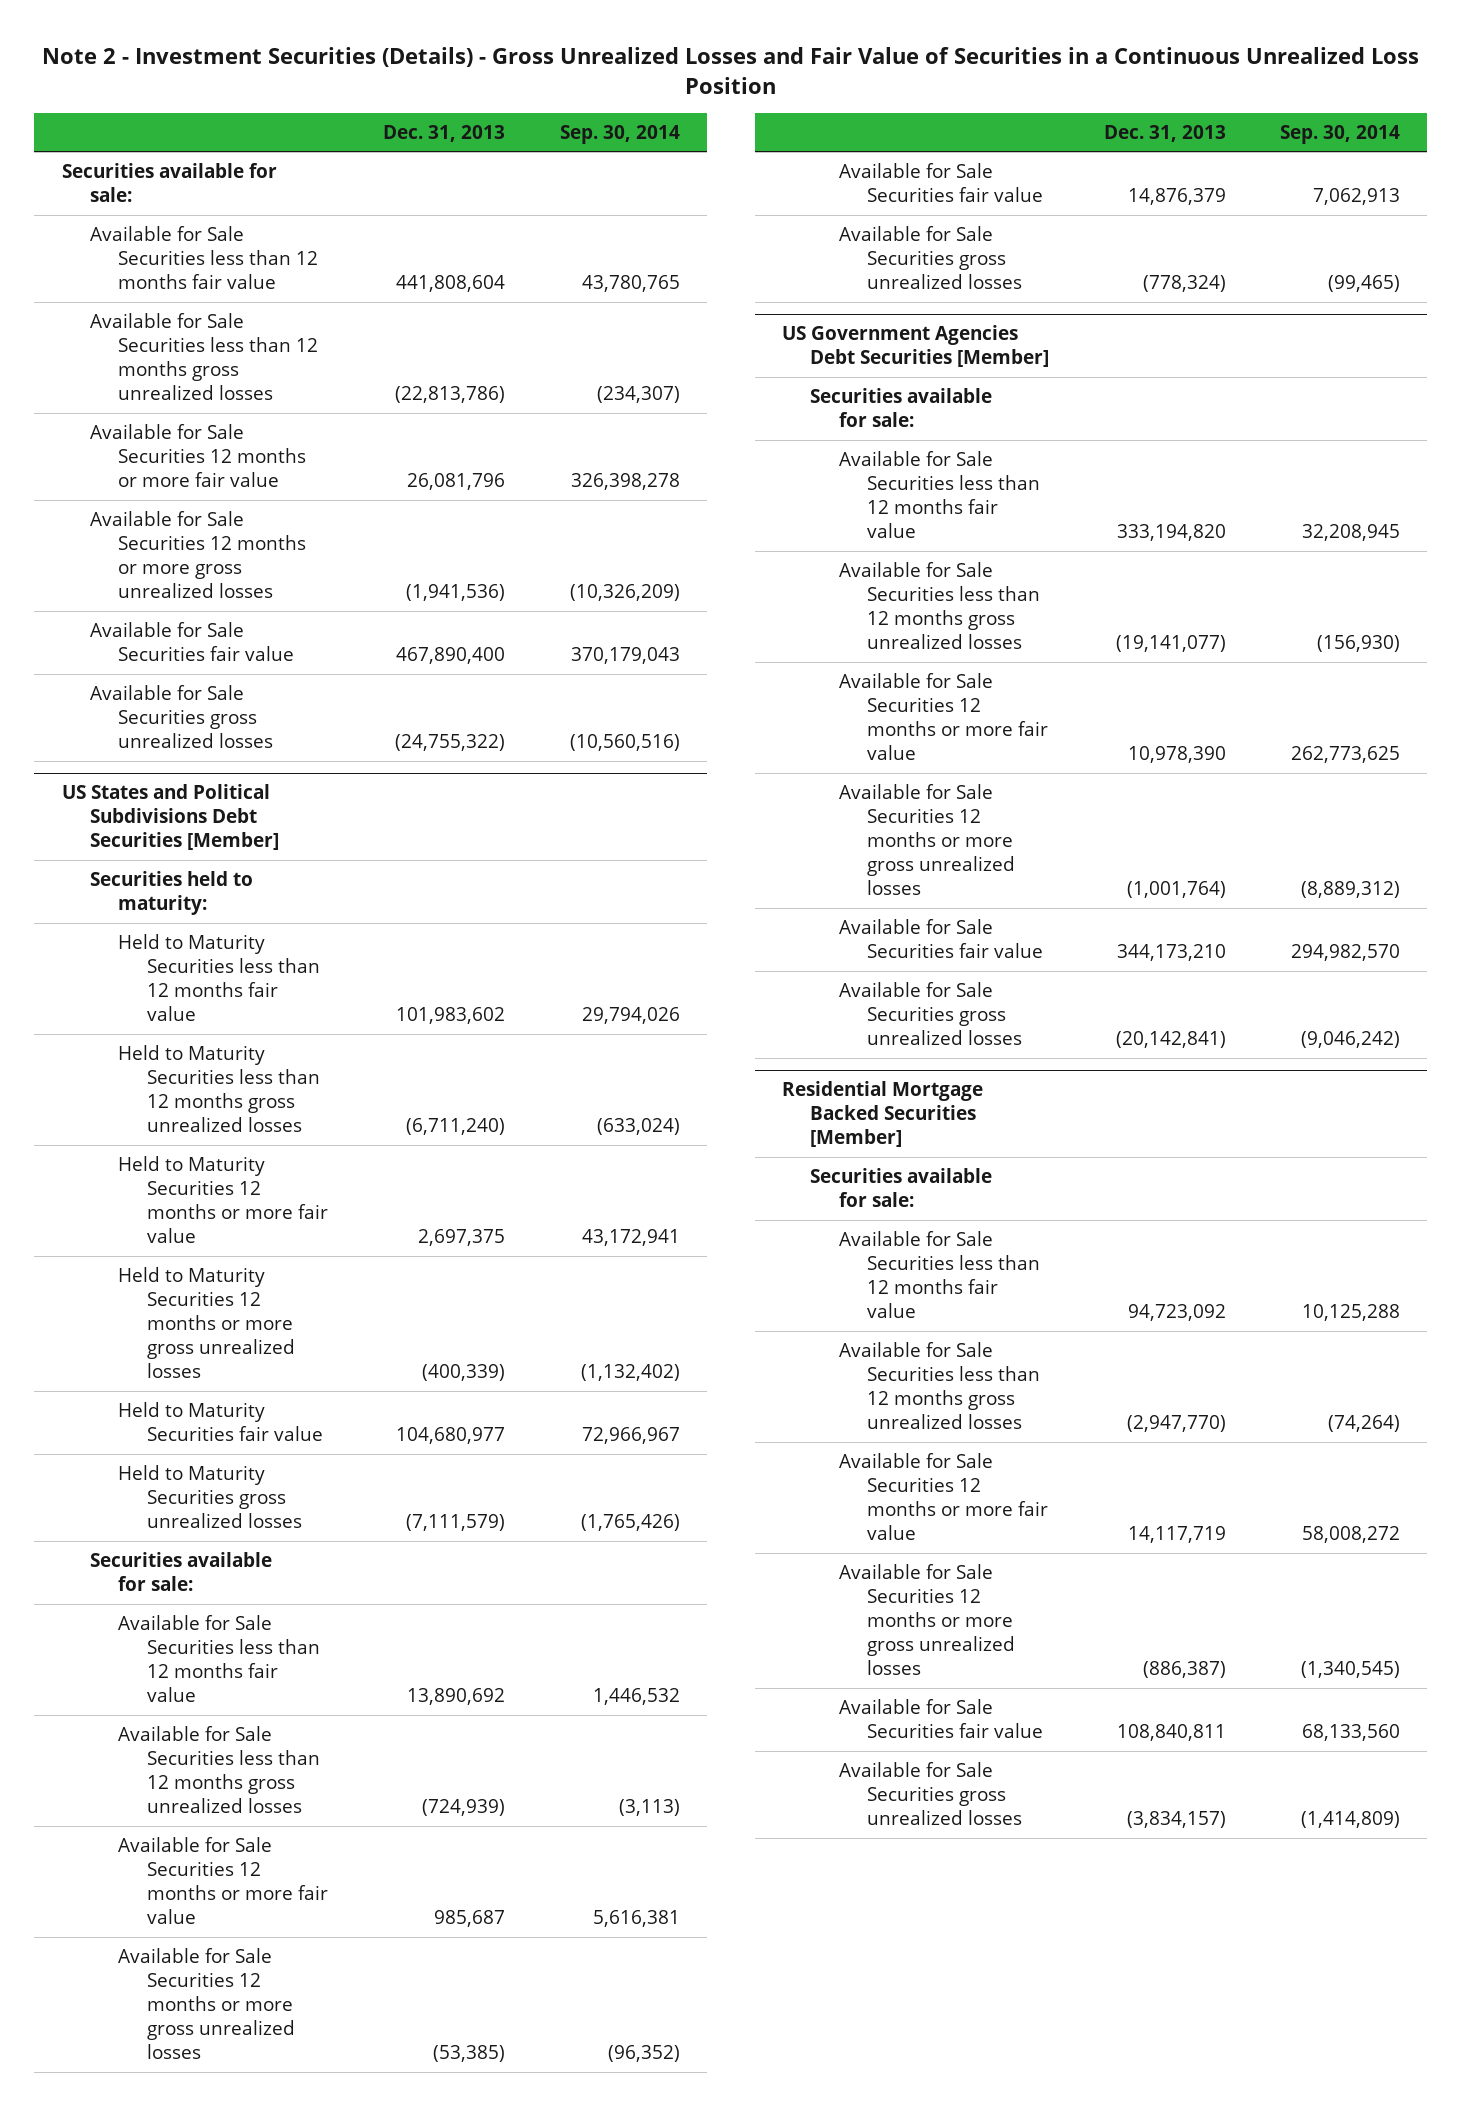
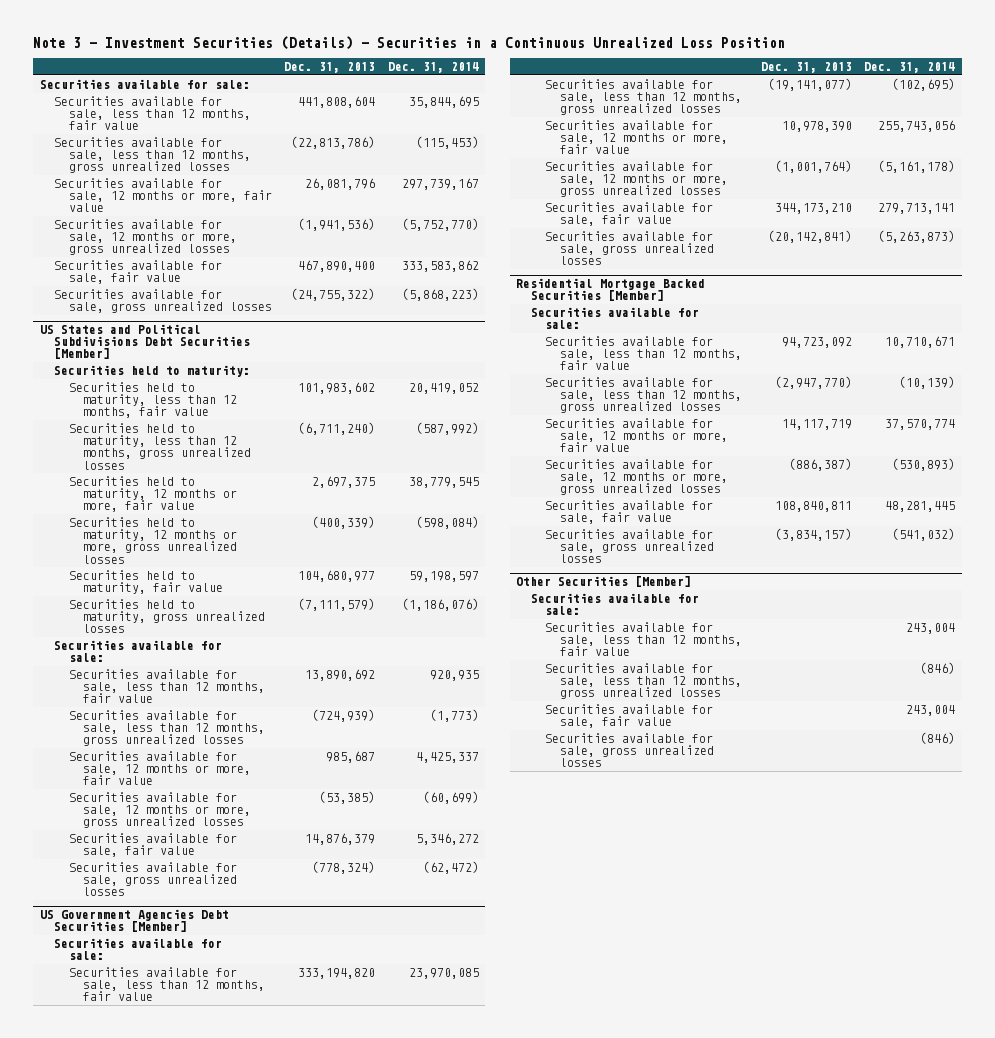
[41,46,1419,94] Note 2 - Investment Securities (Details) - Gross Unrealized Losses and Fair Value of Securities in a Continuous Unrealized Loss Position -> [33,36,786,51] Note 3 - Investment Securities (Details) - Securities in a Continuous Unrealized Loss Position
[559,124,680,144] Sep. 30, 2014 -> none
none -> [387,62,479,74] Dec. 31, 2014
[89,226,319,290] Available for Sale Securities less than 12 months fair value -> [54,95,251,131] Securities available for sale, less than 12 months, fair value
[89,313,319,401] Available for Sale Securities less than 12 months gross unrealized losses -> [54,136,251,174] Securities available for sale, less than 12 months, gross unrealized losses
[89,424,307,488] Available for Sale Securities 12 months or more fair value -> [54,177,272,213] Securities available for sale, 12 months or more, fair value
[89,511,307,599] Available for Sale Securities 12 months or more gross unrealized losses -> [54,218,237,256] Securities available for sale, 12 months or more, gross unrealized losses
[89,622,295,662] Available for Sale Securities fair value -> [54,259,223,285] Securities available for sale, fair value
[89,685,274,749] Available for Sale Securities gross unrealized losses -> [54,288,272,314] Securities available for sale, gross unrealized losses
[118,934,320,1022] Held to Maturity Securities less than 12 months fair value -> [68,381,238,419] Securities held to maturity, less than 12 months, fair value
[118,1045,320,1133] Held to Maturity Securities less than 12 months gross unrealized losses -> [68,422,252,470] Securities held to maturity, less than 12 months, gross unrealized losses
[118,1156,328,1244] Held to Maturity Securities 12 months or more fair value -> [68,475,238,513] Securities held to maturity, 12 months or more, fair value
[118,1267,295,1379] Held to Maturity Securities 12 months or more gross unrealized losses -> [68,516,238,564] Securities held to maturity, 12 months or more, gross unrealized losses
[118,1402,323,1442] Held to Maturity Securities fair value -> [68,569,224,595] Securities held to maturity, fair value
[118,1465,302,1529] Held to Maturity Securities gross unrealized losses -> [68,598,266,634] Securities held to maturity, gross unrealized losses
[118,1615,320,1703] Available for Sale Securities less than 12 months fair value -> [68,668,266,704] Securities available for sale, less than 12 months, fair value
[118,1726,320,1814] Available for Sale Securities less than 12 months gross unrealized losses -> [68,709,266,747] Securities available for sale, less than 12 months, gross unrealized losses
[118,1837,328,1925] Available for Sale Securities 12 months or more fair value -> [68,750,252,786] Securities available for sale, 12 months or more, fair value
[118,1948,295,2060] Available for Sale Securities 12 months or more gross unrealized losses -> [68,791,252,829] Securities available for sale, 12 months or more, gross unrealized losses
[838,163,1044,203] Available for Sale Securities fair value -> [68,832,237,858] Securities available for sale, fair value
[838,226,1023,290] Available for Sale Securities gross unrealized losses -> [68,861,238,897] Securities available for sale, gross unrealized losses
[838,451,1041,539] Available for Sale Securities less than 12 months fair value -> [68,966,266,1002] Securities available for sale, less than 12 months, fair value
[838,562,1041,650] Available for Sale Securities less than 12 months gross unrealized losses -> [545,78,742,116] Securities available for sale, less than 12 months, gross unrealized losses
[838,673,1049,761] Available for Sale Securities 12 months or more fair value -> [545,119,728,155] Securities available for sale, 12 months or more, fair value
[838,784,1016,896] Available for Sale Securities 12 months or more gross unrealized losses -> [545,160,728,198] Securities available for sale, 12 months or more, gross unrealized losses
[838,919,1044,959] Available for Sale Securities fair value -> [545,201,714,227] Securities available for sale, fair value
[838,982,1023,1046] Available for Sale Securities gross unrealized losses -> [545,230,714,266] Securities available for sale, gross unrealized losses
[838,1231,1041,1319] Available for Sale Securities less than 12 months fair value -> [545,335,742,371] Securities available for sale, less than 12 months, fair value
[838,1342,1041,1430] Available for Sale Securities less than 12 months gross unrealized losses -> [545,376,742,414] Securities available for sale, less than 12 months, gross unrealized losses
[838,1453,1049,1541] Available for Sale Securities 12 months or more fair value -> [545,417,728,453] Securities available for sale, 12 months or more, fair value
[838,1564,1016,1676] Available for Sale Securities 12 months or more gross unrealized losses -> [545,458,728,496] Securities available for sale, 12 months or more, gross unrealized losses
[838,1699,1044,1739] Available for Sale Securities fair value -> [545,499,714,525] Securities available for sale, fair value
[838,1762,1023,1826] Available for Sale Securities gross unrealized losses -> [545,528,714,564] Securities available for sale, gross unrealized losses
none -> [516,575,692,587] Other Securities [Member]
none -> [530,592,699,616] Securities available for sale:
none -> [545,621,742,657] Securities available for sale, less than 12 months, fair value
none -> [545,662,742,700] Securities available for sale, less than 12 months, gross unrealized losses
none -> [545,703,714,729] Securities available for sale, fair value
none -> [545,732,714,768] Securities available for sale, gross unrealized losses

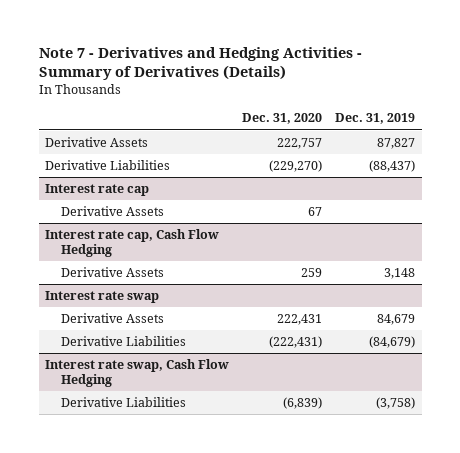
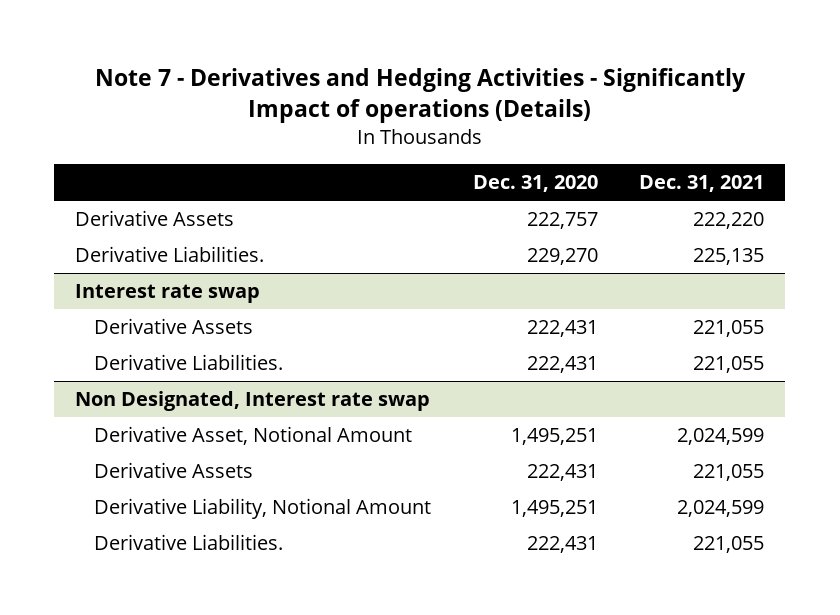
[38,46,362,81] Note 7 - Derivatives and Hedging Activities - Summary of Derivatives (Details) -> [94,67,746,124] Note 7 - Derivatives and Hedging Activities - Significantly Impact of operations (Details)
[335,113,416,125] Dec. 31, 2019 -> none
none -> [639,175,765,193] Dec. 31, 2021
[45,184,150,197] Interest rate cap -> none
[60,206,164,217] Derivative Assets -> none
[45,229,220,257] Interest rate cap, Cash Flow Hedging -> none
[60,267,164,278] Derivative Assets -> none
[45,160,171,171] Derivative Liabilities -> [75,245,265,262] Derivative Liabilities.
[269,160,323,173] (229,270) -> [526,247,598,265] 229,270
[45,359,230,387] Interest rate swap, Cash Flow Hedging -> none
[60,336,186,347] Derivative Liabilities -> [93,353,283,370] Derivative Liabilities.
[269,336,323,349] (222,431) -> [526,355,598,373] 222,431
none -> [75,390,431,411] Non Designated, Interest rate swap
none -> [93,425,412,445] Derivative Asset, Notional Amount
none -> [93,461,253,478] Derivative Assets
none -> [93,497,431,519] Derivative Liability, Notional Amount
[60,397,186,408] Derivative Liabilities -> [93,533,283,550] Derivative Liabilities.
[283,397,323,410] (6,839) -> [526,535,598,553] 222,431

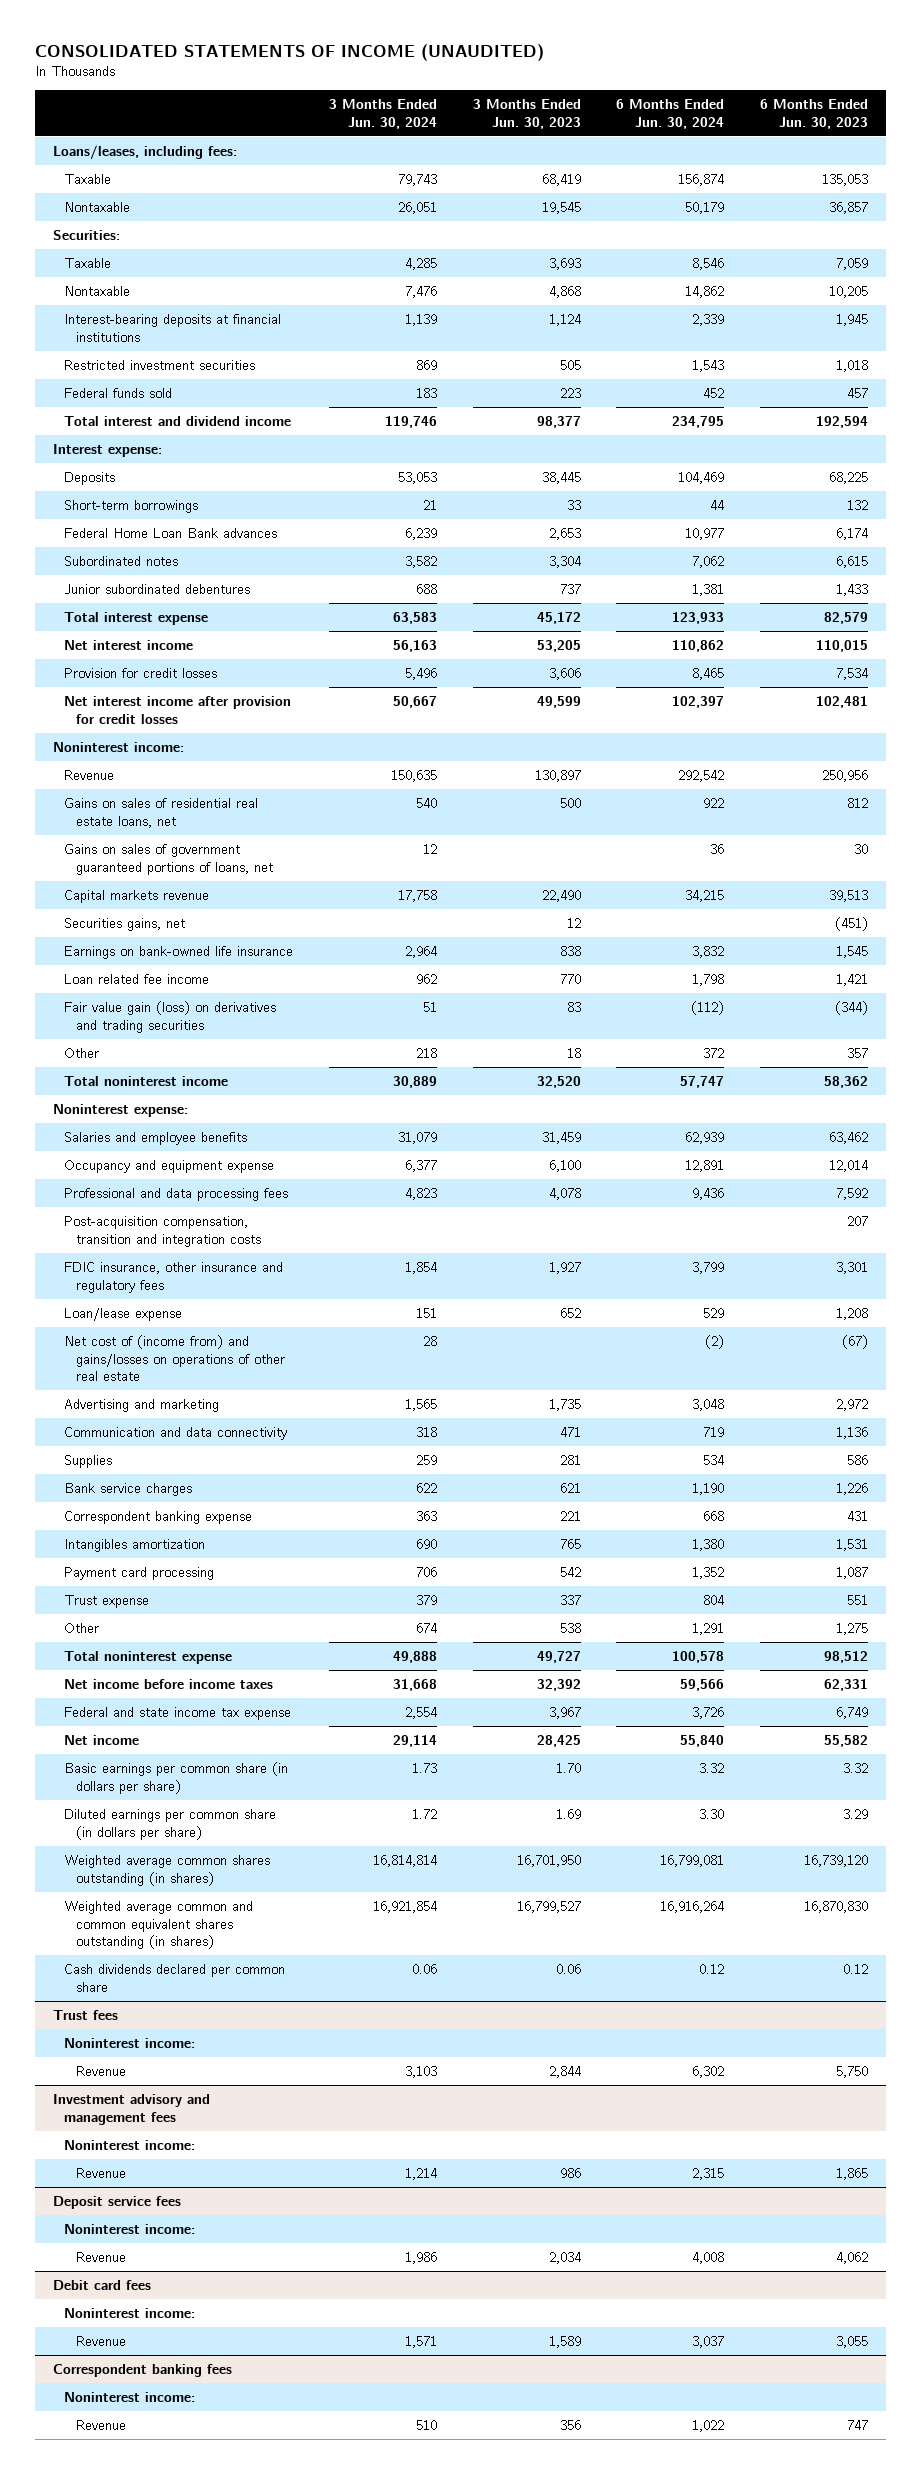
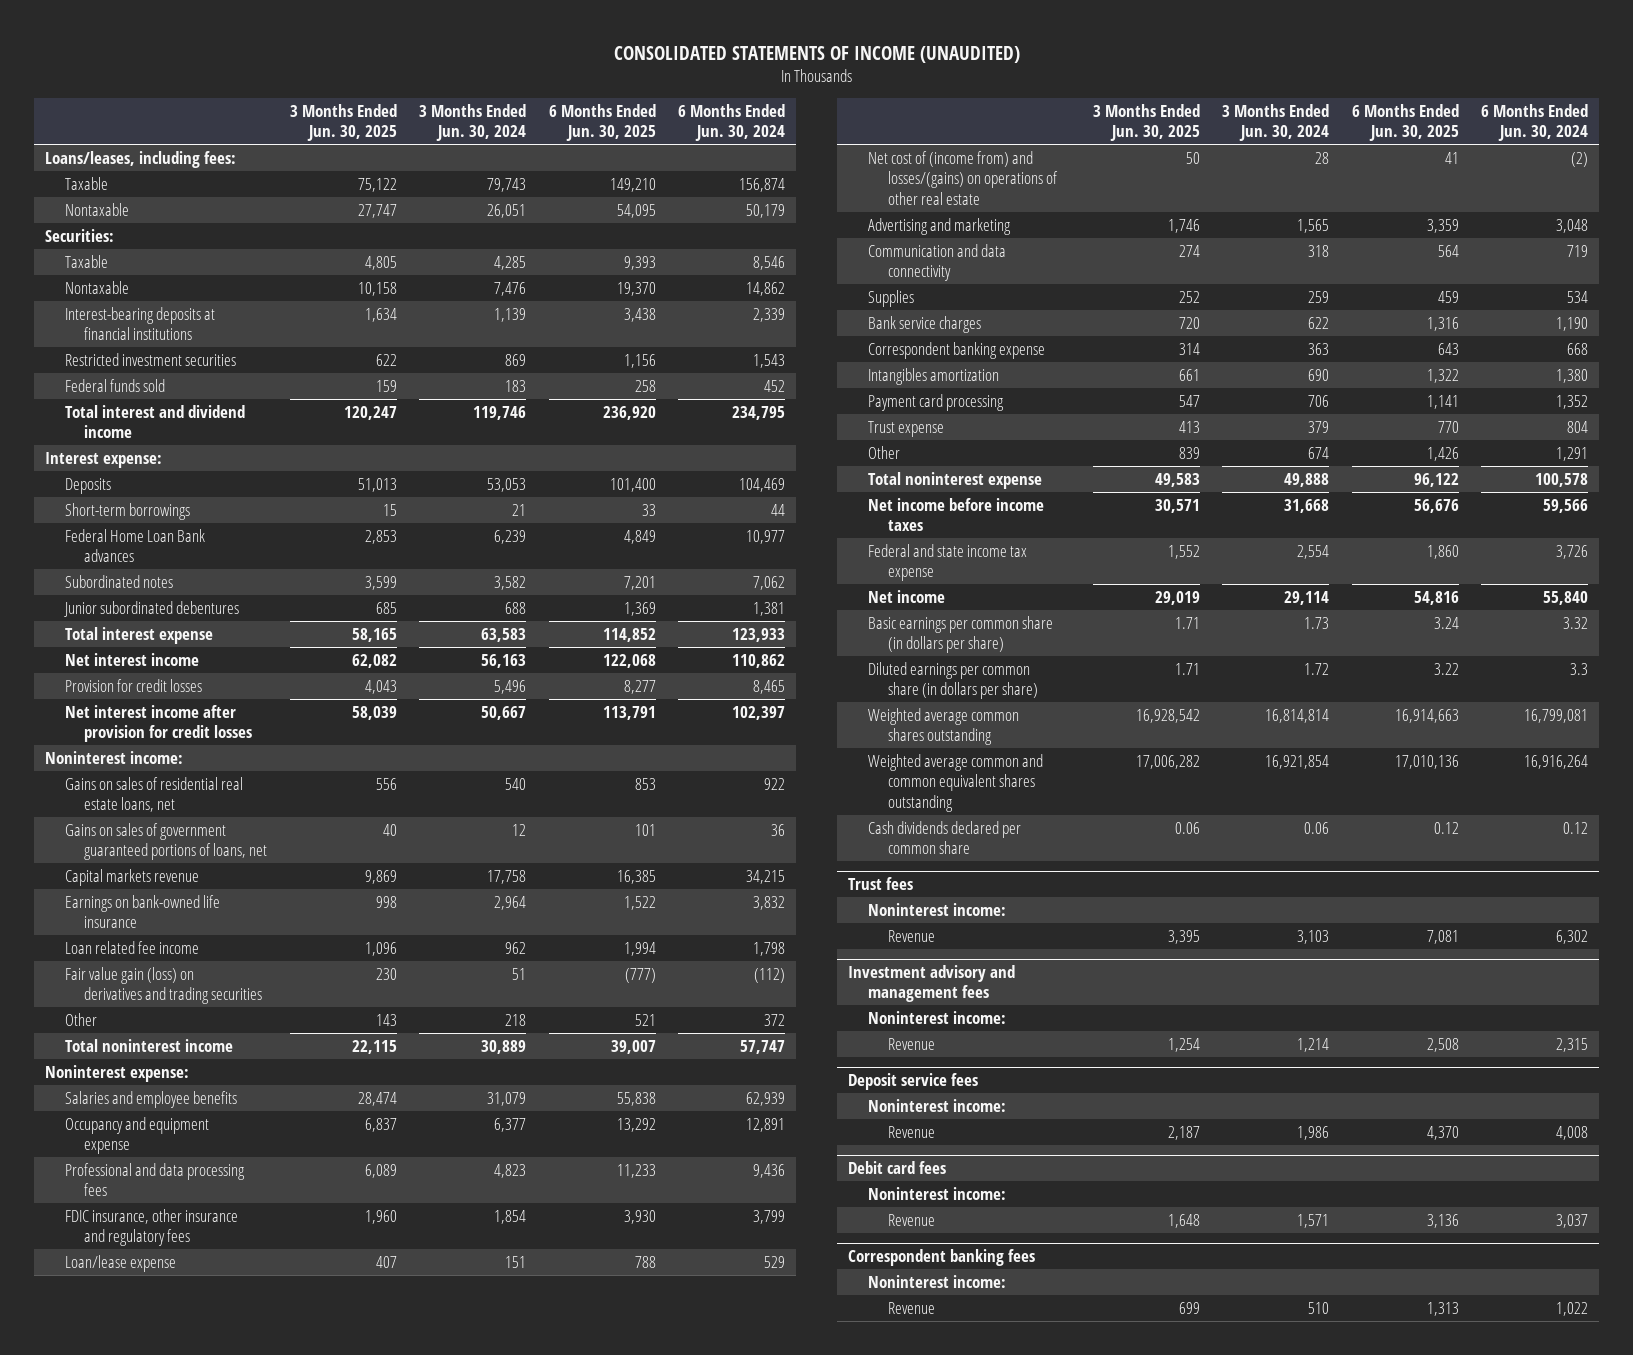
[472,99,581,129] 3 Months Ended Jun. 30, 2023 -> none
[760,99,869,129] 6 Months Ended Jun. 30, 2023 -> none
none -> [289,103,397,142] 3 Months Ended Jun. 30, 2025
none -> [548,103,656,142] 6 Months Ended Jun. 30, 2025
[64,770,115,781] Revenue -> none
[64,918,186,932] Securities gains, net -> none
[64,1216,261,1247] Post-acquisition compensation, transition and integration costs -> none
[64,1335,285,1382] Net cost of (income from) and gains/losses on operations of other real estate -> [868,150,1058,205] Net cost of (income from) and losses/(gains) on operations of other real estate
[699,1809,725,1820] 3.30 -> [1570,662,1589,675] 3.3
[64,1855,271,1886] Weighted average common shares outstanding (in shares) -> [868,707,1020,746] Weighted average common shares outstanding
[64,1901,254,1950] Weighted average common and common equivalent shares outstanding (in shares) -> [868,753,1044,812] Weighted average common and common equivalent shares outstanding

